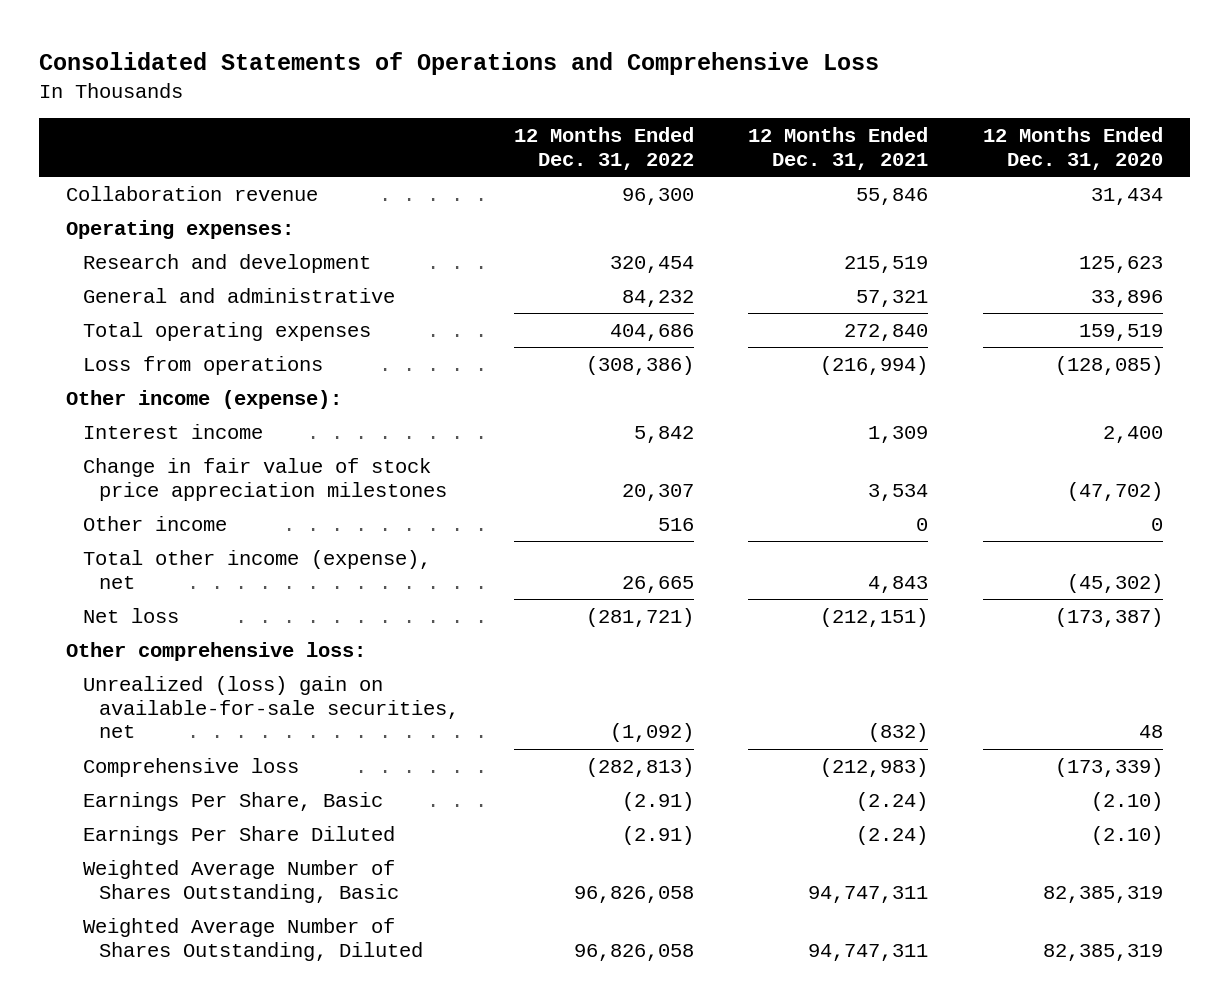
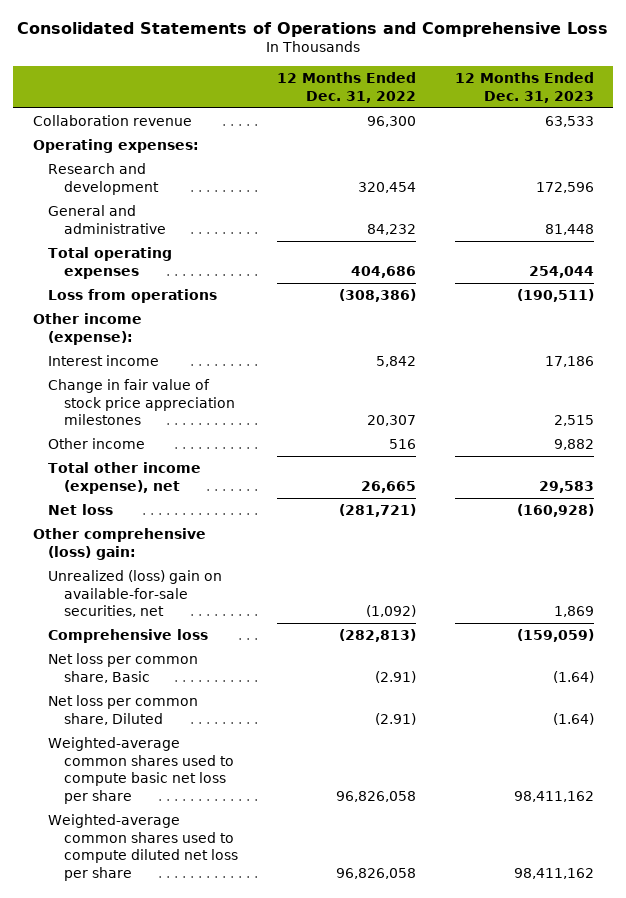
[748,127,929,170] 12 Months Ended Dec. 31, 2021 -> none
[982,127,1163,170] 12 Months Ended Dec. 31, 2020 -> none
none -> [454,72,594,103] 12 Months Ended Dec. 31, 2023
[65,641,366,661] Other comprehensive loss: -> [32,528,206,560] Other comprehensive (loss) gain:
[82,791,383,811] Earnings Per Share, Basic -> [48,653,199,683] Net loss per common share, Basic
[82,825,395,845] Earnings Per Share Diluted -> [48,695,199,725] Net loss per common share, Diluted
[82,859,400,903] Weighted Average Number of Shares Outstanding, Basic -> [48,737,235,804] Weighted-average common shares used to compute basic net loss per share
[82,917,424,961] Weighted Average Number of Shares Outstanding, Diluted -> [48,814,239,881] Weighted-average common shares used to compute diluted net loss per share

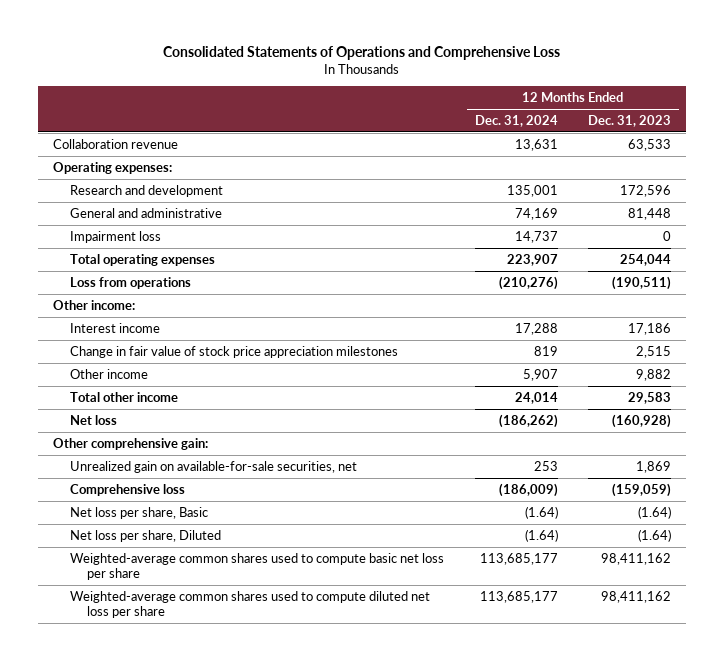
[277,72,417,103] 12 Months Ended Dec. 31, 2022 -> none
none -> [474,114,558,127] Dec. 31, 2024
none -> [70,230,162,243] Impairment loss
[32,313,142,345] Other income (expense): -> [53,299,136,310] Other income:
[48,462,202,494] Total other income (expense), net -> [70,391,179,402] Total other income
[32,528,206,560] Other comprehensive (loss) gain: -> [53,437,209,450] Other comprehensive gain:
[48,570,223,618] Unrealized (loss) gain on available-for-sale securities, net -> [70,460,358,473] Unrealized gain on available-for-sale securities, net
[48,653,199,683] Net loss per common share, Basic -> [70,506,209,519] Net loss per share, Basic
[48,695,199,725] Net loss per common share, Diluted -> [70,529,222,542] Net loss per share, Diluted

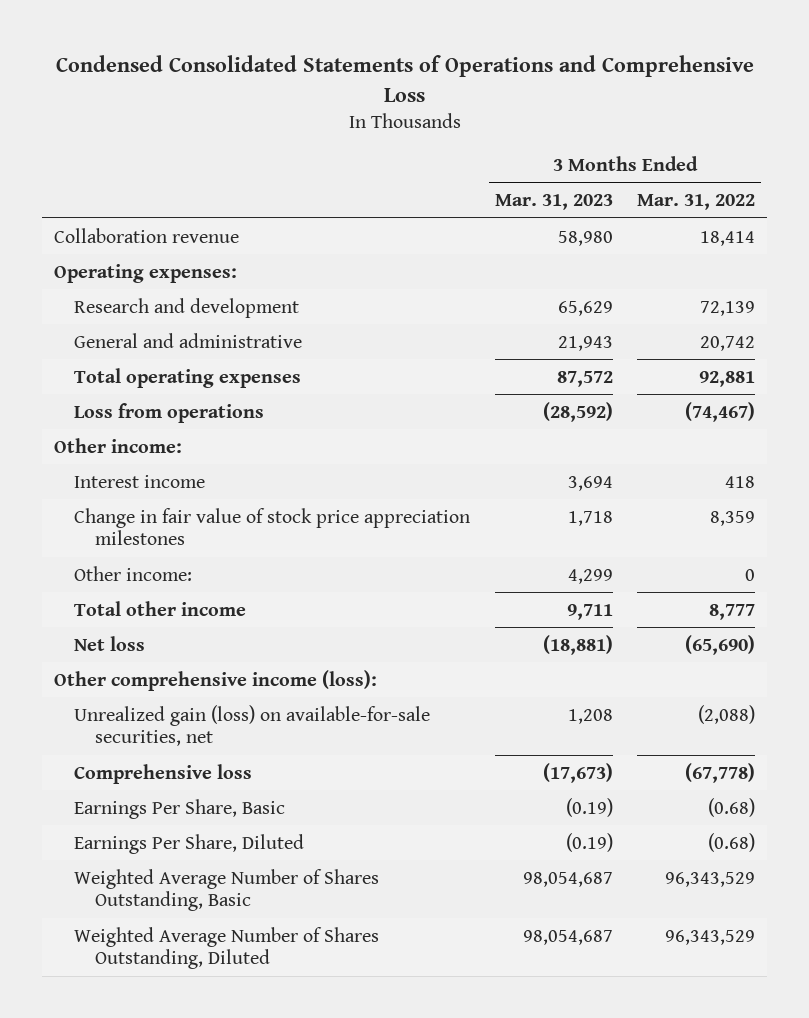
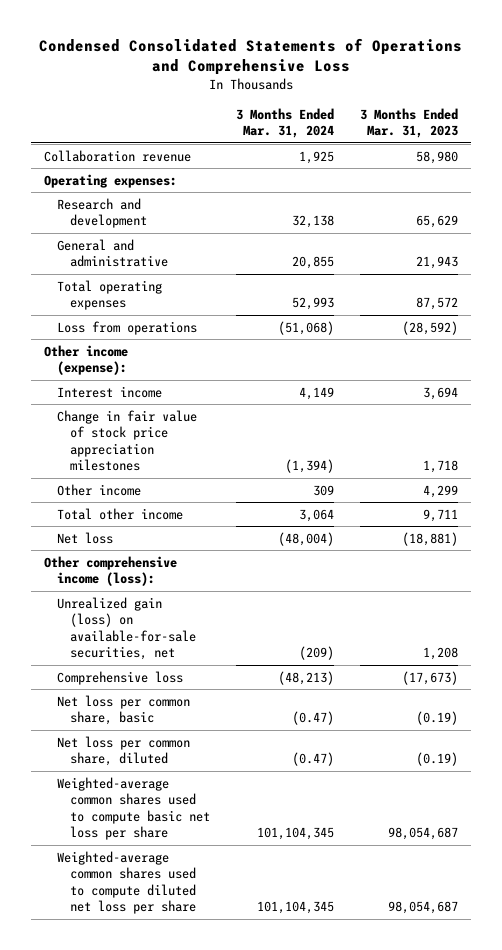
[637,194,756,211] Mar. 31, 2022 -> none
none -> [235,107,334,139] 3 Months Ended Mar. 31, 2024
[54,437,183,453] Other income: -> [44,344,129,376] Other income (expense):
[74,565,193,581] Other income: -> [56,483,141,496] Other income
[74,798,286,819] Earnings Per Share, Basic -> [56,694,190,726] Net loss per common share, basic
[74,833,305,854] Earnings Per Share, Diluted -> [56,735,190,767] Net loss per common share, diluted
[74,868,380,911] Weighted Average Number of Shares Outstanding, Basic -> [56,776,210,841] Weighted-average common shares used to compute basic net loss per share
[74,926,380,969] Weighted Average Number of Shares Outstanding, Diluted -> [56,850,196,915] Weighted-average common shares used to compute diluted net loss per share

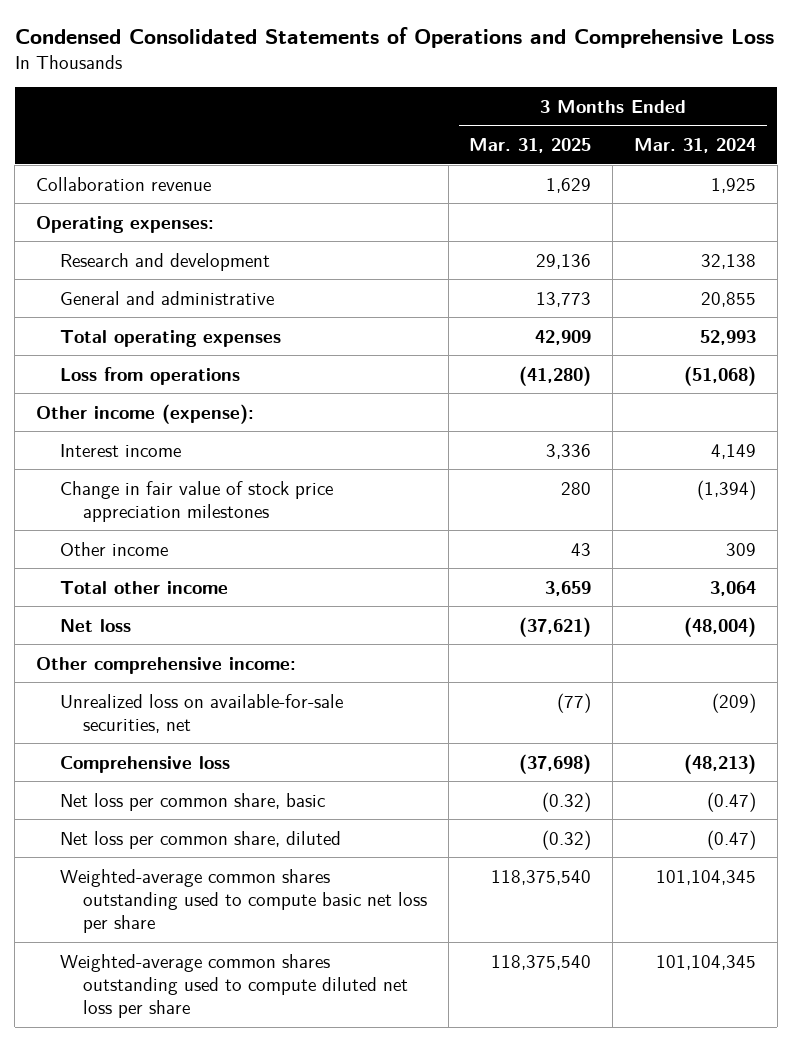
[359,107,458,139] 3 Months Ended Mar. 31, 2023 -> none
none -> [469,137,592,153] Mar. 31, 2025
[44,555,178,587] Other comprehensive income (loss): -> [36,656,297,674] Other comprehensive income:
[56,596,196,661] Unrealized gain (loss) on available-for-sale securities, net -> [59,693,343,733] Unrealized loss on available-for-sale securities, net
[56,776,210,841] Weighted-average common shares used to compute basic net loss per share -> [59,868,427,934] Weighted-average common shares outstanding used to compute basic net loss per share
[56,850,196,915] Weighted-average common shares used to compute diluted net loss per share -> [59,953,408,1019] Weighted-average common shares outstanding used to compute diluted net loss per share

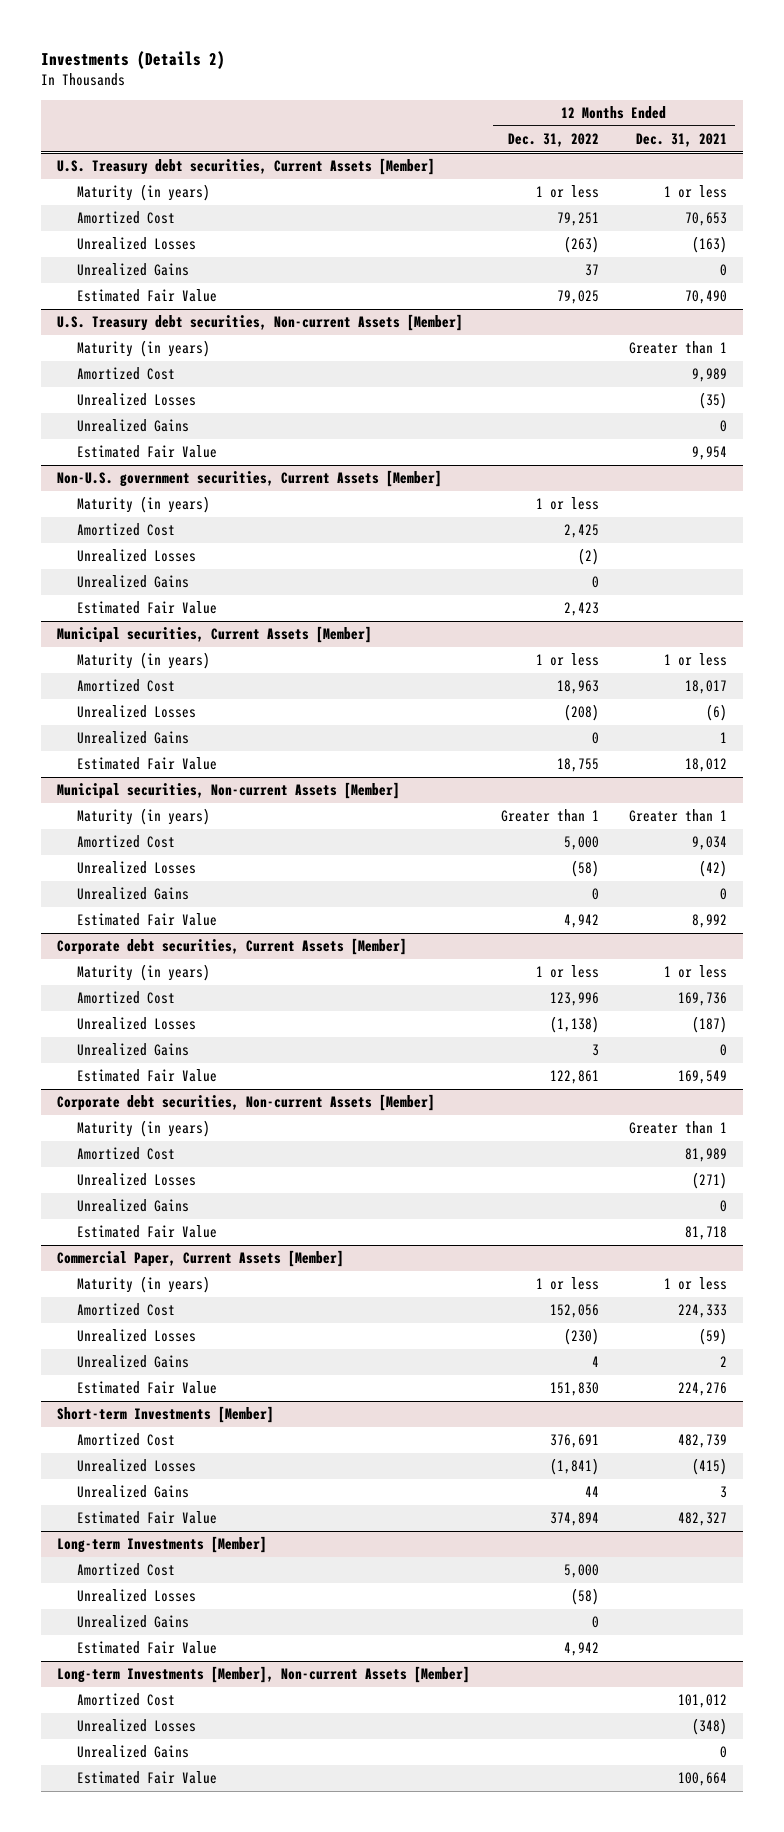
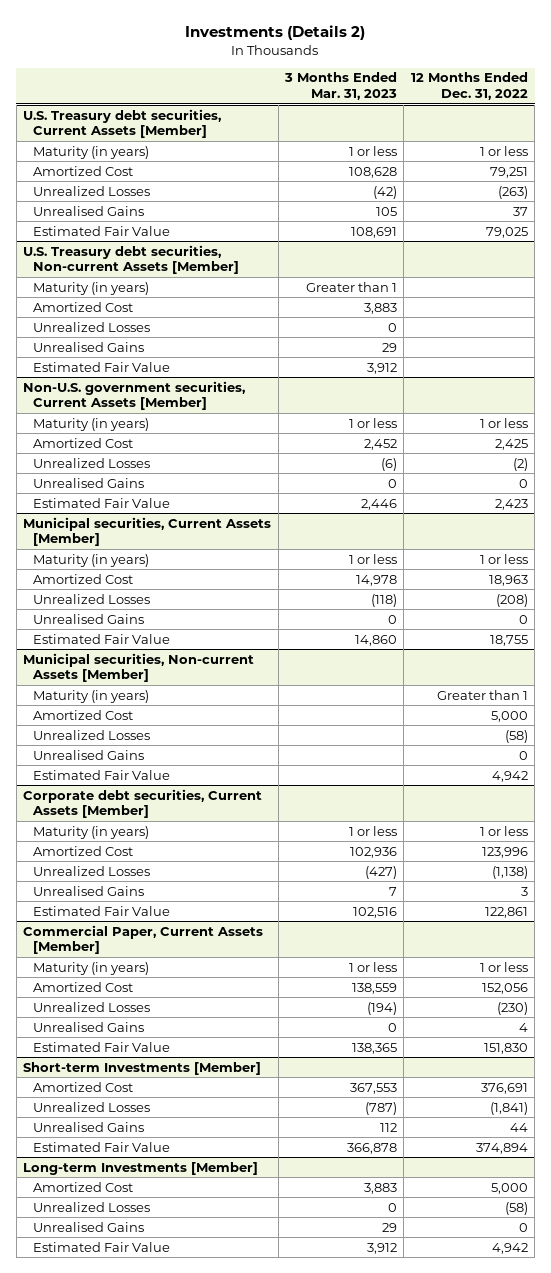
[636,132,728,147] Dec. 31, 2021 -> none
none -> [283,72,397,101] 3 Months Ended Mar. 31, 2023
[76,263,189,277] Unrealized Gains -> [32,205,144,216] Unrealised Gains
[76,419,189,433] Unrealized Gains -> [32,341,144,352] Unrealised Gains
[76,575,189,589] Unrealized Gains -> [32,477,144,488] Unrealised Gains
[76,731,189,745] Unrealized Gains -> [32,613,144,624] Unrealised Gains
[76,887,189,901] Unrealized Gains -> [32,749,144,760] Unrealised Gains
[76,1043,189,1057] Unrealized Gains -> [32,885,144,896] Unrealised Gains
[56,1094,435,1112] Corporate debt securities, Non-current Assets [Member] -> none
[76,1120,210,1138] Maturity (in years) -> none
[76,1147,175,1161] Amortized Cost -> none
[76,1173,196,1187] Unrealized Losses -> none
[76,1199,189,1213] Unrealized Gains -> none
[76,1225,217,1239] Estimated Fair Value -> none
[76,1355,189,1369] Unrealized Gains -> [32,1021,144,1032] Unrealised Gains
[76,1485,189,1499] Unrealized Gains -> [32,1121,144,1132] Unrealised Gains
[76,1615,189,1629] Unrealized Gains -> [32,1221,144,1232] Unrealised Gains
[56,1666,470,1684] Long-term Investments [Member], Non-current Assets [Member] -> none
[76,1693,175,1707] Amortized Cost -> none
[76,1719,196,1733] Unrealized Losses -> none
[76,1745,189,1759] Unrealized Gains -> none
[76,1771,217,1785] Estimated Fair Value -> none

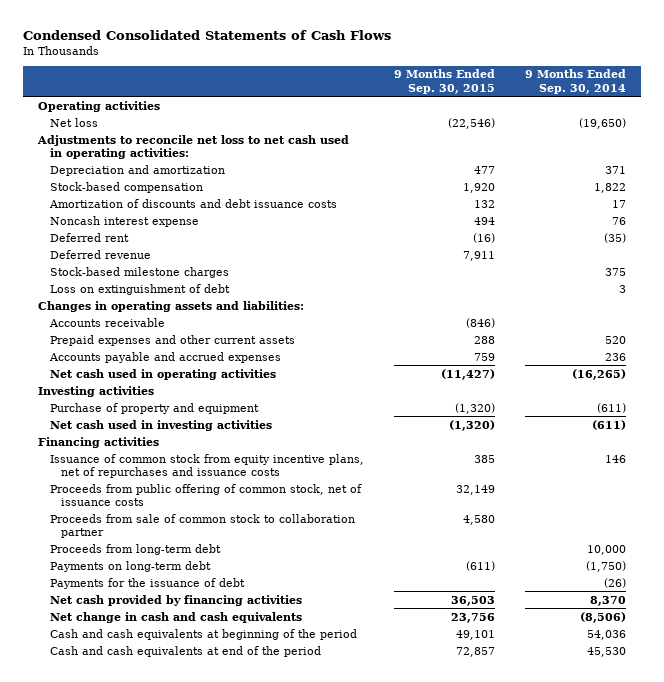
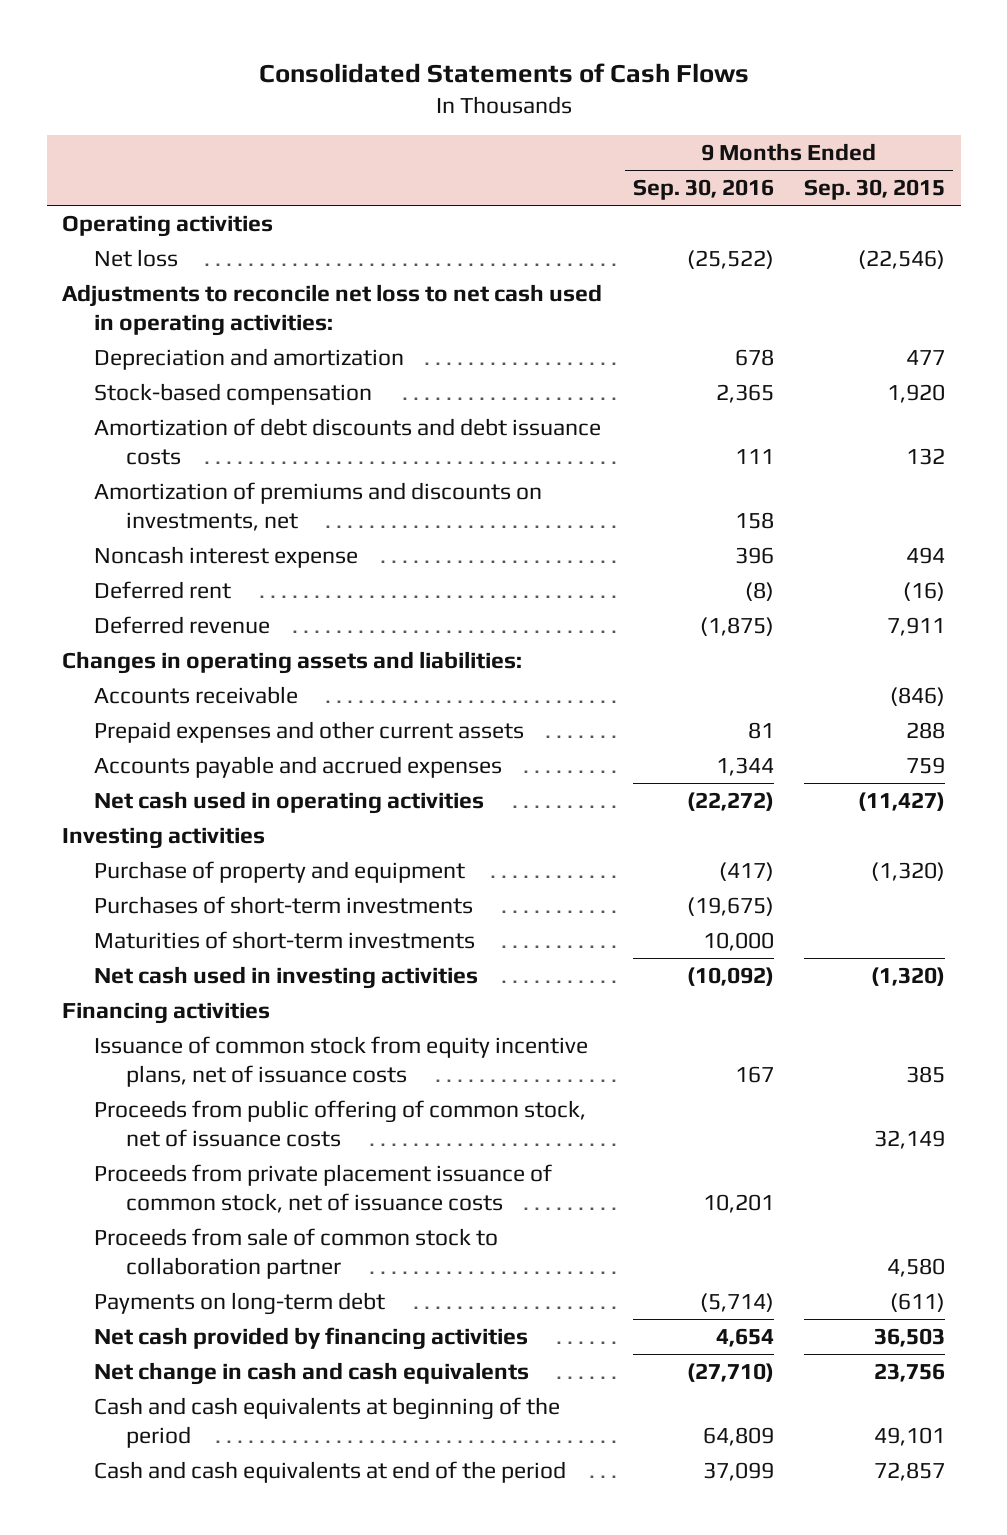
[22,29,391,40] Condensed Consolidated Statements of Cash Flows -> [258,62,749,83] Consolidated Statements of Cash Flows
[524,69,626,94] 9 Months Ended Sep. 30, 2014 -> none
none -> [632,179,774,201] Sep. 30, 2016
[48,198,337,208] Amortization of discounts and debt issuance costs -> [93,417,601,465] Amortization of debt discounts and debt issuance costs
none -> [93,481,542,531] Amortization of premiums and discounts on investments, net
[49,266,229,278] Stock-based milestone charges -> none
[49,283,230,295] Loss on extinguishment of debt -> none
none -> [93,895,473,914] Purchases of short-term investments
none -> [93,930,475,949] Maturities of short-term investments
[49,453,364,479] Issuance of common stock from equity incentive plans, net of repurchases and issuance costs -> [93,1035,588,1087] Issuance of common stock from equity incentive plans, net of issuance costs
none -> [93,1163,552,1213] Proceeds from private placement issuance of common stock, net of issuance costs
[49,543,221,555] Proceeds from long-term debt -> none
[49,577,245,589] Payments for the issuance of debt -> none

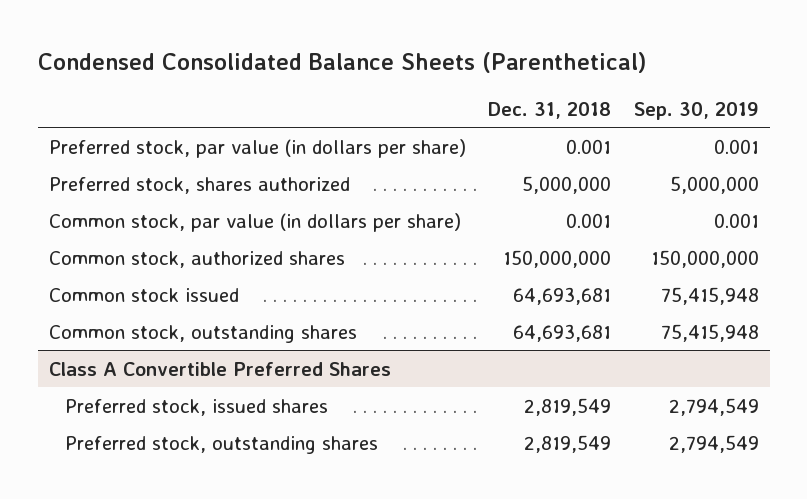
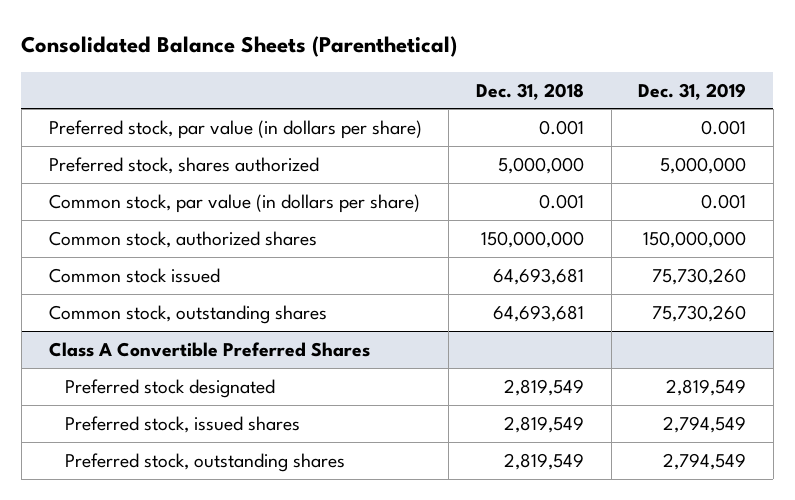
[37,51,646,73] Condensed Consolidated Balance Sheets (Parenthetical) -> [21,35,458,57] Consolidated Balance Sheets (Parenthetical)
[633,101,759,120] Sep. 30, 2019 -> none
none -> [638,82,747,100] Dec. 31, 2019
none -> [65,378,276,398] Preferred stock designated

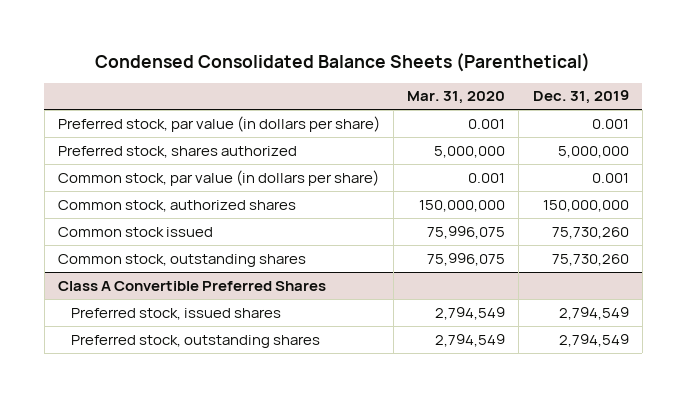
[21,35,458,57] Consolidated Balance Sheets (Parenthetical) -> [95,52,591,72] Condensed Consolidated Balance Sheets (Parenthetical)
[475,82,584,100] Dec. 31, 2018 -> none
none -> [407,91,506,105] Mar. 31, 2020
[65,378,276,398] Preferred stock designated -> none

